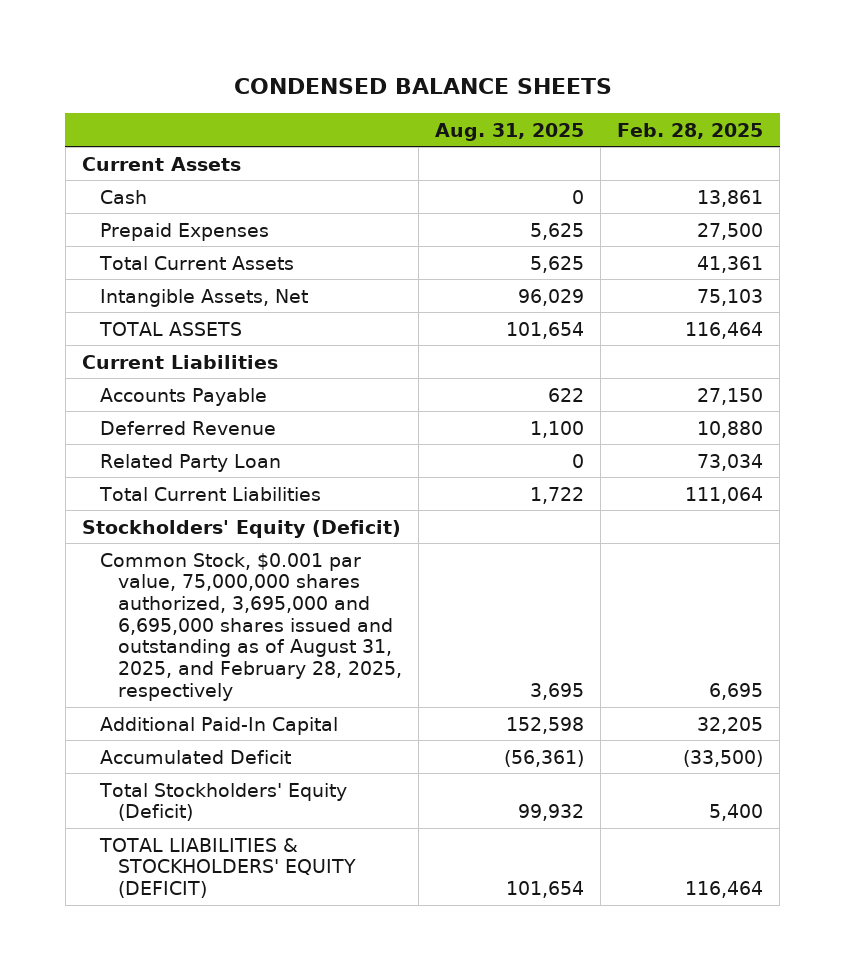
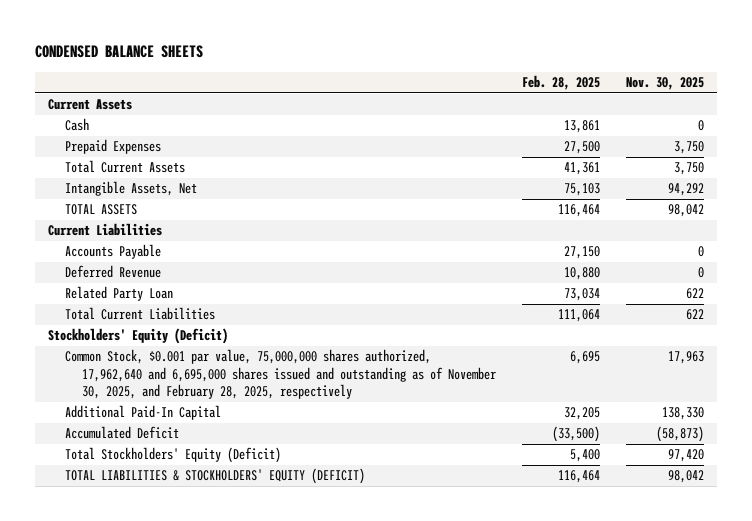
[435,122,585,141] Aug. 31, 2025 -> none
none -> [626,77,705,91] Nov. 30, 2025
[99,552,403,701] Common Stock, $0.001 par value, 75,000,000 shares authorized, 3,695,000 and 6,695,000 shares issued and outstanding as of August 31, 2025, and February 28, 2025, respectively -> [65,349,497,400] Common Stock, $0.001 par value, 75,000,000 shares authorized, 17,962,640 and 6,695,000 shares issued and outstanding as of November 30, 2025, and February 28, 2025, respectively

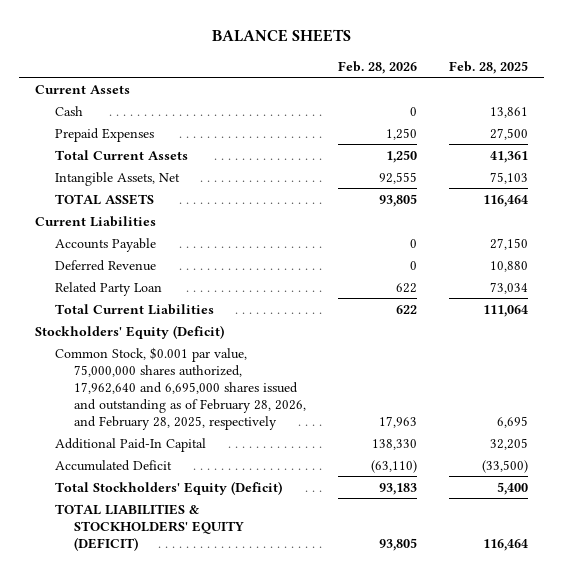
[35,45,204,59] CONDENSED BALANCE SHEETS -> [211,29,351,43] BALANCE SHEETS
[626,77,705,91] Nov. 30, 2025 -> none
none -> [338,60,418,74] Feb. 28, 2026
[65,349,497,400] Common Stock, $0.001 par value, 75,000,000 shares authorized, 17,962,640 and 6,695,000 shares issued and outstanding as of November 30, 2025, and February 28, 2025, respectively -> [54,346,307,430] Common Stock, $0.001 par value, 75,000,000 shares authorized, 17,962,640 and 6,695,000 shares issued and outstanding as of February 28, 2026, and February 28, 2025, respectively

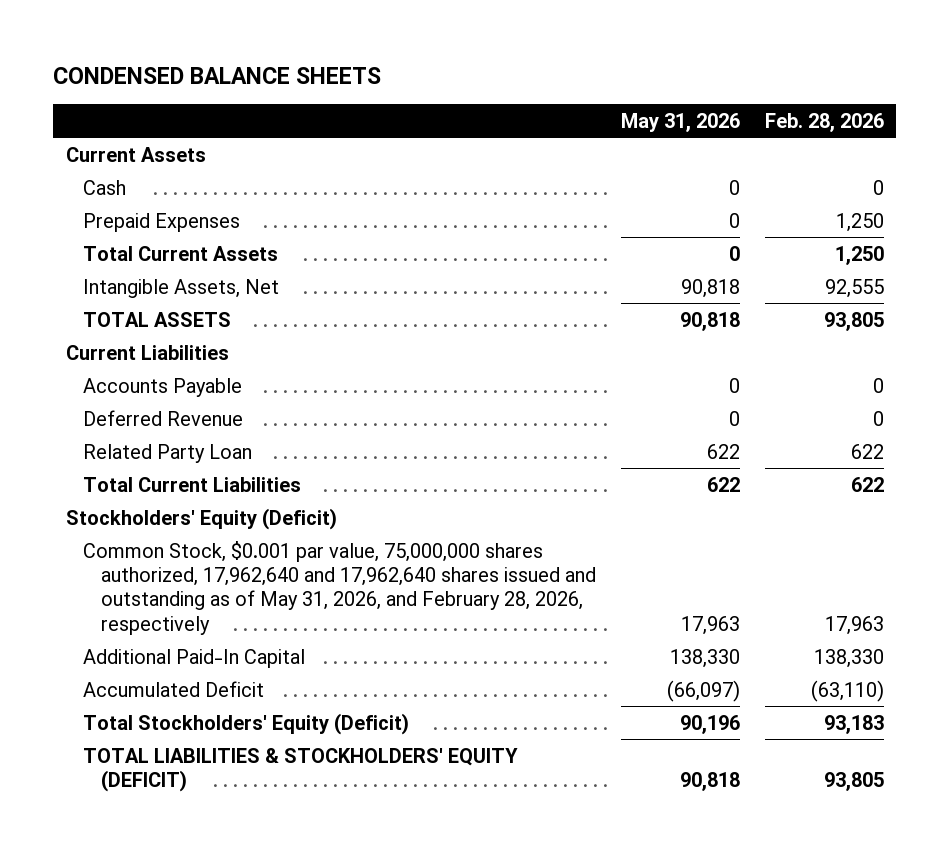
[211,29,351,43] BALANCE SHEETS -> [53,67,382,85] CONDENSED BALANCE SHEETS
[449,60,529,74] Feb. 28, 2025 -> none
none -> [620,112,740,132] May 31, 2026
[54,346,307,430] Common Stock, $0.001 par value, 75,000,000 shares authorized, 17,962,640 and 6,695,000 shares issued and outstanding as of February 28, 2026, and February 28, 2025, respectively -> [83,540,596,635] Common Stock, $0.001 par value, 75,000,000 shares authorized, 17,962,640 and 17,962,640 shares issued and outstanding as of May 31, 2026, and February 28, 2026, respectively

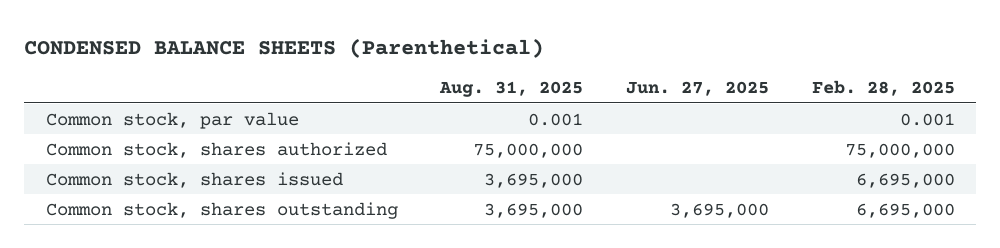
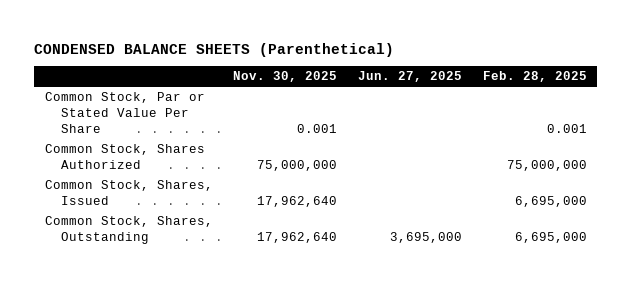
[439,81,584,98] Aug. 31, 2025 -> none
none -> [233,71,338,83] Nov. 30, 2025
[45,111,299,129] Common stock, par value -> [44,92,205,134] Common Stock, Par or Stated Value Per Share
[45,141,387,158] Common stock, shares authorized -> [44,144,205,170] Common Stock, Shares Authorized
[45,171,343,188] Common stock, shares issued -> [44,180,213,206] Common Stock, Shares, Issued
[45,201,398,219] Common stock, shares outstanding -> [44,216,213,245] Common Stock, Shares, Outstanding

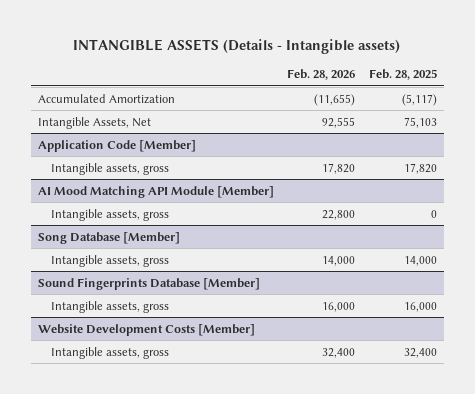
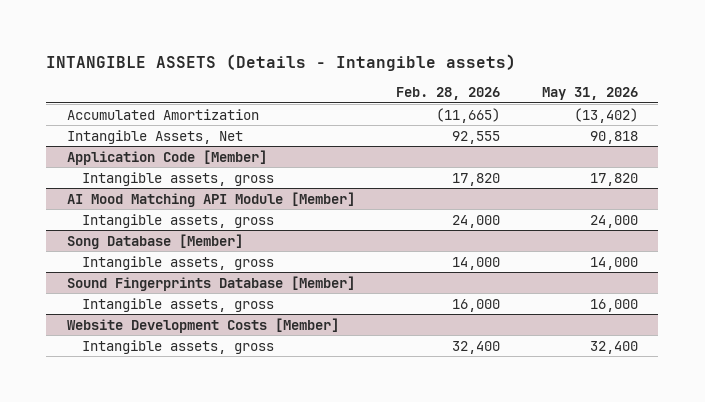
[369,69,438,81] Feb. 28, 2025 -> none
none -> [541,87,638,101] May 31, 2026
[314,93,356,106] (11,655) -> [436,107,501,123] (11,665)
[322,209,356,220] 22,800 -> [452,214,501,228] 24,000

